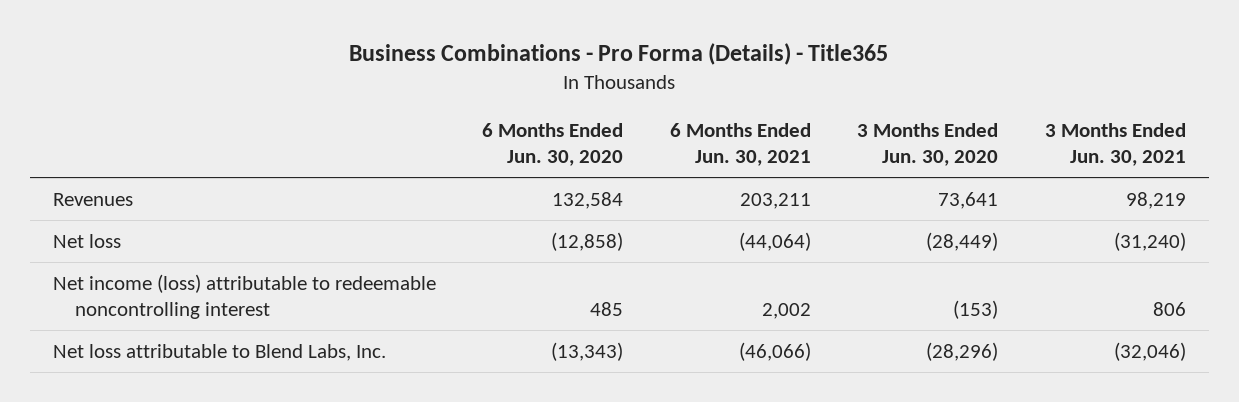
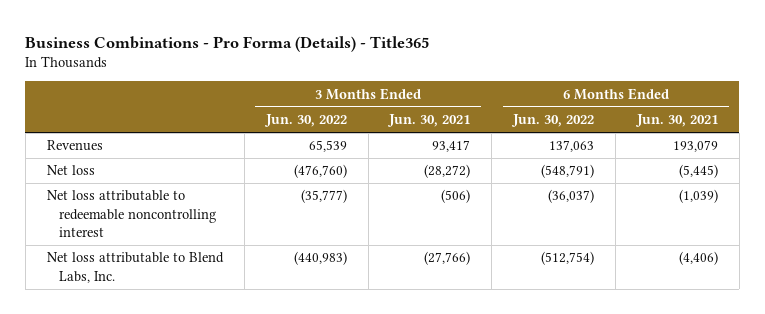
[482,122,624,166] 6 Months Ended Jun. 30, 2020 -> none
[857,122,999,166] 3 Months Ended Jun. 30, 2020 -> none
none -> [263,114,347,128] Jun. 30, 2022
none -> [511,114,595,128] Jun. 30, 2022
[739,192,811,209] 203,211 -> [673,140,719,153] 193,079
[1126,191,1187,209] 98,219 -> [432,140,471,153] 93,417
[738,231,811,251] (44,064) -> [679,164,719,179] (5,445)
[1114,231,1187,251] (31,240) -> [424,164,471,179] (28,272)
[52,273,436,319] Net income (loss) attributable to redeemable noncontrolling interest -> [46,190,217,237] Net loss attributable to redeemable noncontrolling interest
[761,302,811,319] 2,002 -> [679,189,719,204] (1,039)
[1153,301,1187,316] 806 -> [441,189,471,204] (506)
[738,341,811,361] (46,066) -> [679,251,719,266] (4,406)
[1114,341,1187,361] (32,046) -> [424,251,471,266] (27,766)

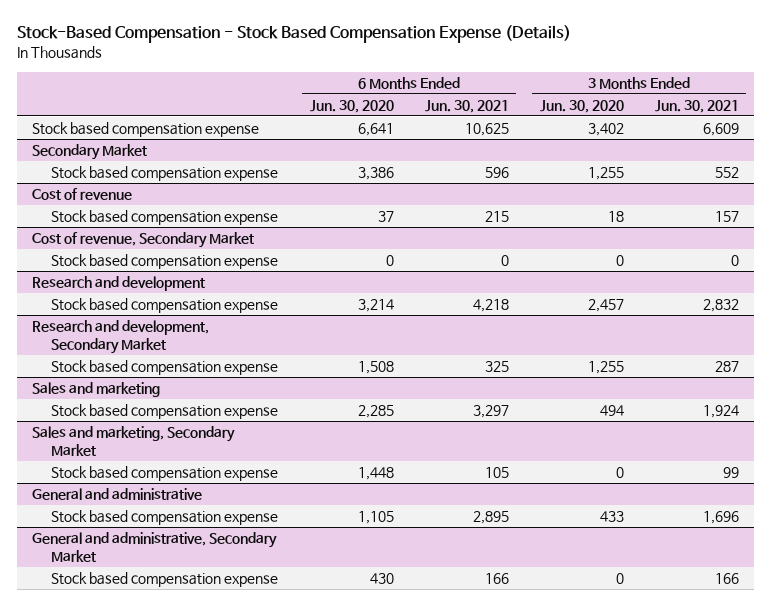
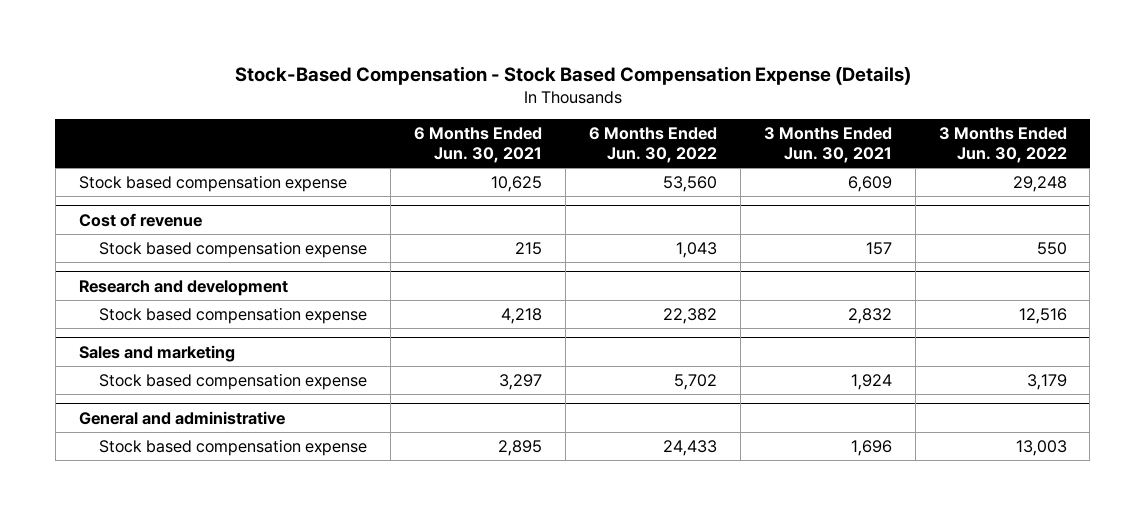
[309,99,394,113] Jun. 30, 2020 -> none
[539,99,624,113] Jun. 30, 2020 -> none
none -> [588,127,717,164] 6 Months Ended Jun. 30, 2022
none -> [938,127,1067,164] 3 Months Ended Jun. 30, 2022
[32,144,148,161] Secondary Market -> none
[51,166,279,182] Stock based compensation expense -> none
[32,232,255,249] Cost of revenue, Secondary Market -> none
[51,254,279,270] Stock based compensation expense -> none
[32,320,210,355] Research and development, Secondary Market -> none
[51,360,279,376] Stock based compensation expense -> none
[32,426,236,457] Sales and marketing, Secondary Market -> none
[51,466,279,482] Stock based compensation expense -> none
[32,532,278,563] General and administrative, Secondary Market -> none
[51,572,279,588] Stock based compensation expense -> none

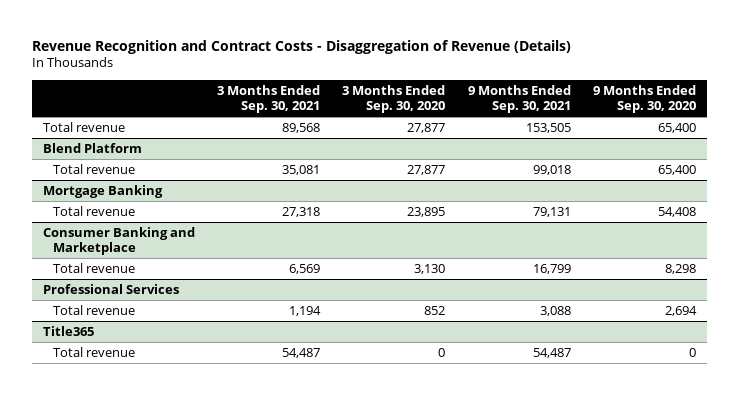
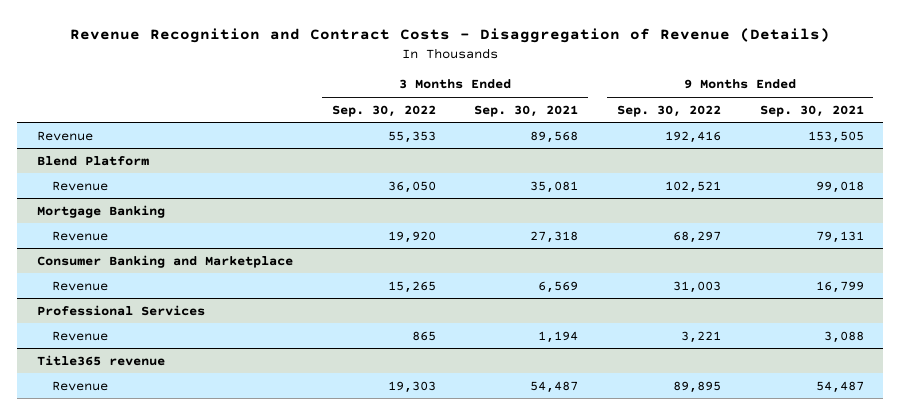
[342,84,446,113] 3 Months Ended Sep. 30, 2020 -> none
[593,84,697,113] 9 Months Ended Sep. 30, 2020 -> none
none -> [331,104,436,117] Sep. 30, 2022
none -> [616,104,721,117] Sep. 30, 2022
[42,122,125,133] Total revenue -> [36,130,93,141] Revenue
[53,164,136,175] Total revenue -> [51,180,108,191] Revenue
[53,206,136,217] Total revenue -> [51,230,108,241] Revenue
[53,263,136,274] Total revenue -> [51,280,108,291] Revenue
[53,305,136,316] Total revenue -> [51,330,108,341] Revenue
[42,326,94,337] Title365 -> [36,354,165,366] Title365 revenue
[53,347,136,358] Total revenue -> [51,380,108,391] Revenue

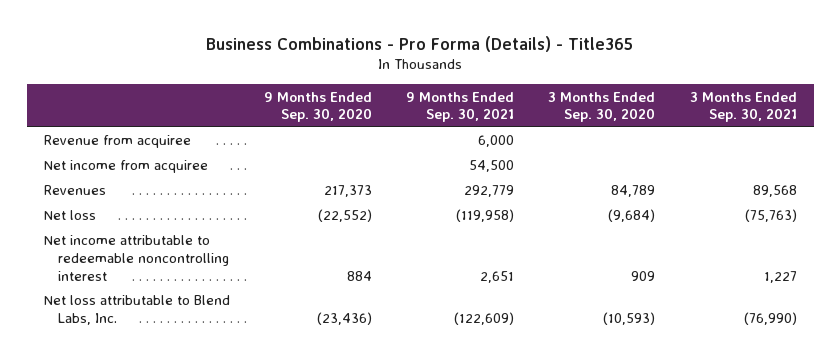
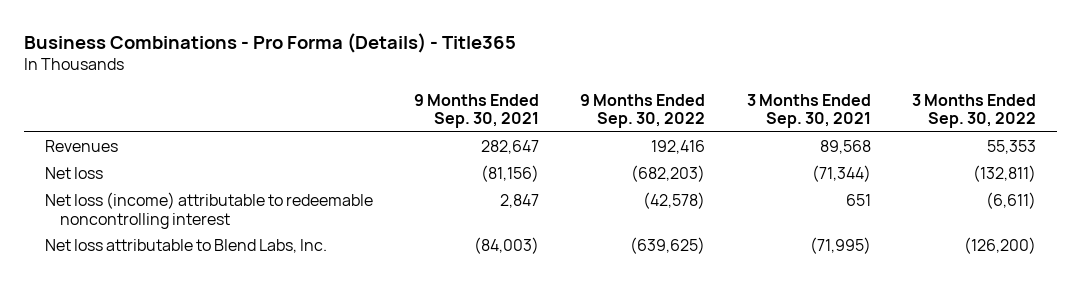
[264,91,373,123] 9 Months Ended Sep. 30, 2020 -> none
[548,91,656,123] 3 Months Ended Sep. 30, 2020 -> none
none -> [580,93,706,129] 9 Months Ended Sep. 30, 2022
none -> [911,93,1036,129] 3 Months Ended Sep. 30, 2022
[43,135,191,149] Revenue from acquiree -> none
[43,160,208,174] Net income from acquiree -> none
[464,185,515,198] 292,779 -> [480,140,539,155] 282,647
[456,209,515,223] (119,958) -> [480,165,539,183] (81,156)
[744,209,797,223] (75,763) -> [811,165,871,183] (71,344)
[43,235,229,281] Net income attributable to redeemable noncontrolling interest -> [44,192,373,229] Net loss (income) attributable to redeemable noncontrolling interest
[480,270,515,283] 2,651 -> [499,194,539,209] 2,847
[763,270,797,283] 1,227 -> [845,194,871,207] 651
[454,312,515,326] (122,609) -> [473,237,539,255] (84,003)
[743,312,797,326] (76,990) -> [809,237,871,255] (71,995)

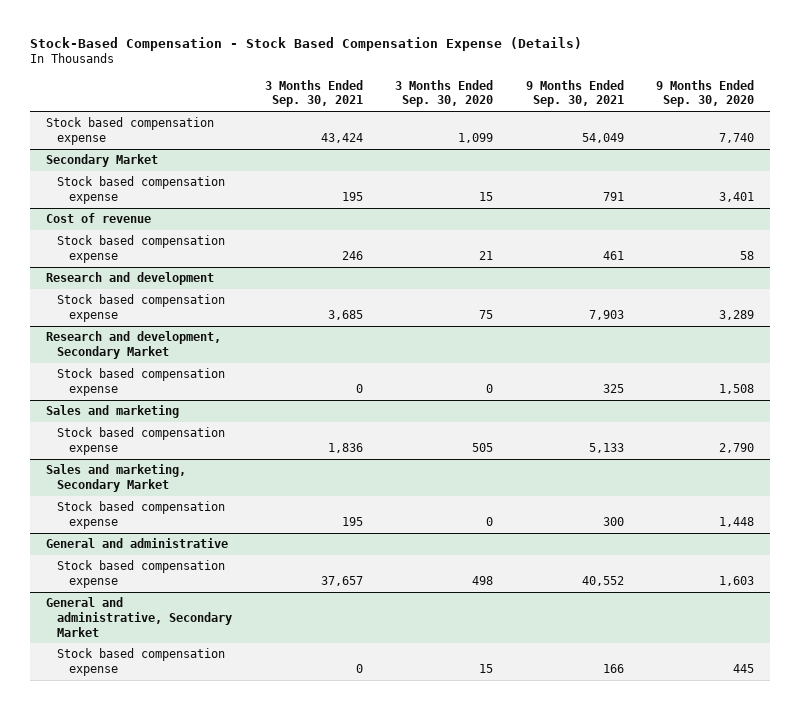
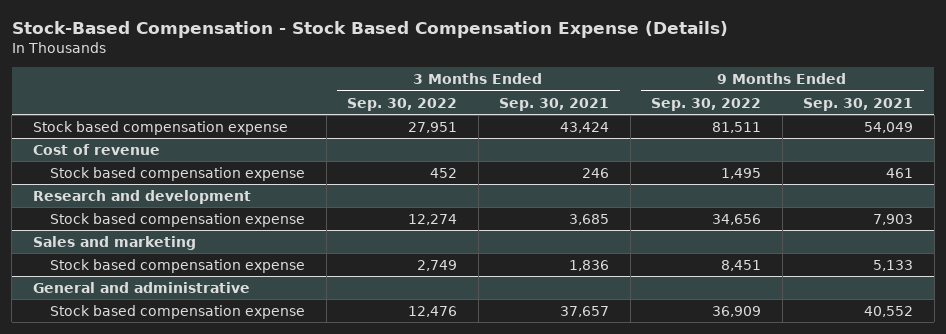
[395,79,494,108] 3 Months Ended Sep. 30, 2020 -> none
[656,79,755,108] 9 Months Ended Sep. 30, 2020 -> none
none -> [347,97,458,111] Sep. 30, 2022
none -> [651,97,762,111] Sep. 30, 2022
[46,154,159,168] Secondary Market -> none
[57,176,226,204] Stock based compensation expense -> none
[46,331,222,359] Research and development, Secondary Market -> none
[57,368,226,396] Stock based compensation expense -> none
[46,464,187,492] Sales and marketing, Secondary Market -> none
[57,501,226,529] Stock based compensation expense -> none
[46,597,233,637] General and administrative, Secondary Market -> none
[57,648,226,676] Stock based compensation expense -> none

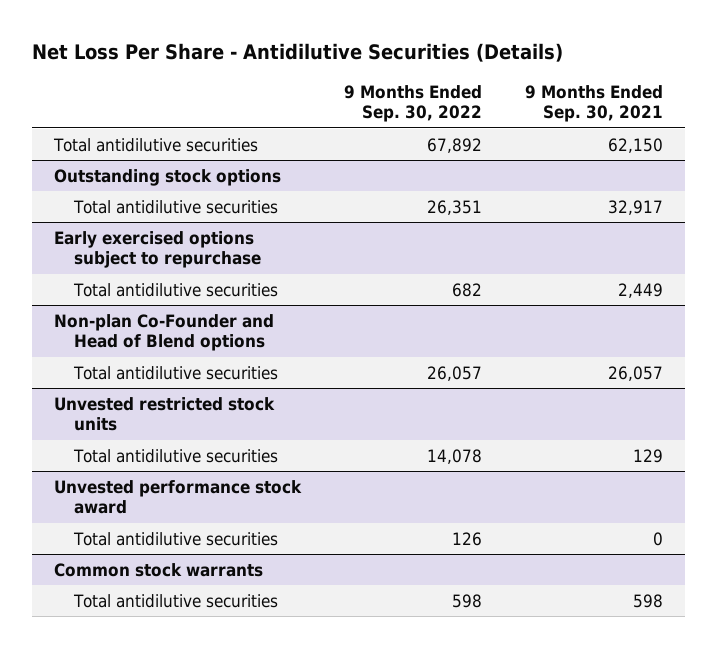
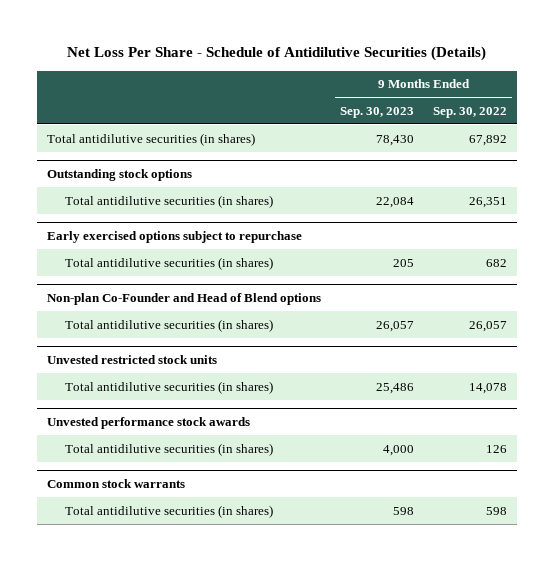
[32,42,564,62] Net Loss Per Share - Antidilutive Securities (Details) -> [67,46,487,62] Net Loss Per Share - Schedule of Antidilutive Securities (Details)
[525,85,664,123] 9 Months Ended Sep. 30, 2021 -> none
none -> [340,106,415,118] Sep. 30, 2023
[52,137,258,152] Total antidilutive securities -> [46,132,255,146] Total antidilutive securities (in shares)
[73,199,279,214] Total antidilutive securities -> [64,194,273,208] Total antidilutive securities (in shares)
[73,282,279,297] Total antidilutive securities -> [64,256,273,270] Total antidilutive securities (in shares)
[73,365,279,380] Total antidilutive securities -> [64,318,273,332] Total antidilutive securities (in shares)
[73,448,279,463] Total antidilutive securities -> [64,380,273,394] Total antidilutive securities (in shares)
[53,479,302,515] Unvested performance stock award -> [46,416,250,429] Unvested performance stock awards
[73,531,279,546] Total antidilutive securities -> [64,442,273,456] Total antidilutive securities (in shares)
[73,593,279,608] Total antidilutive securities -> [64,504,273,518] Total antidilutive securities (in shares)

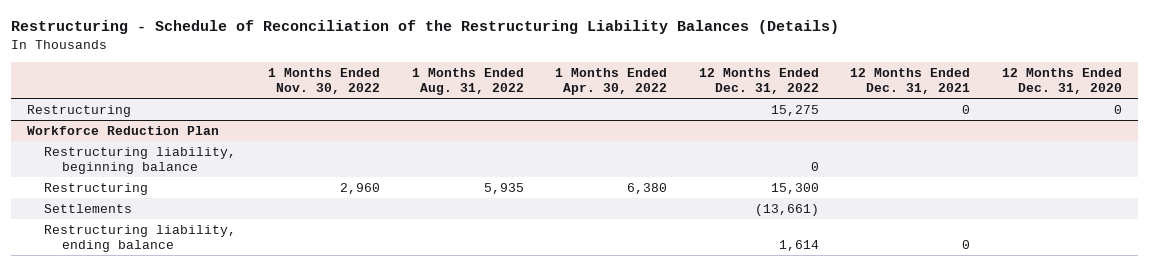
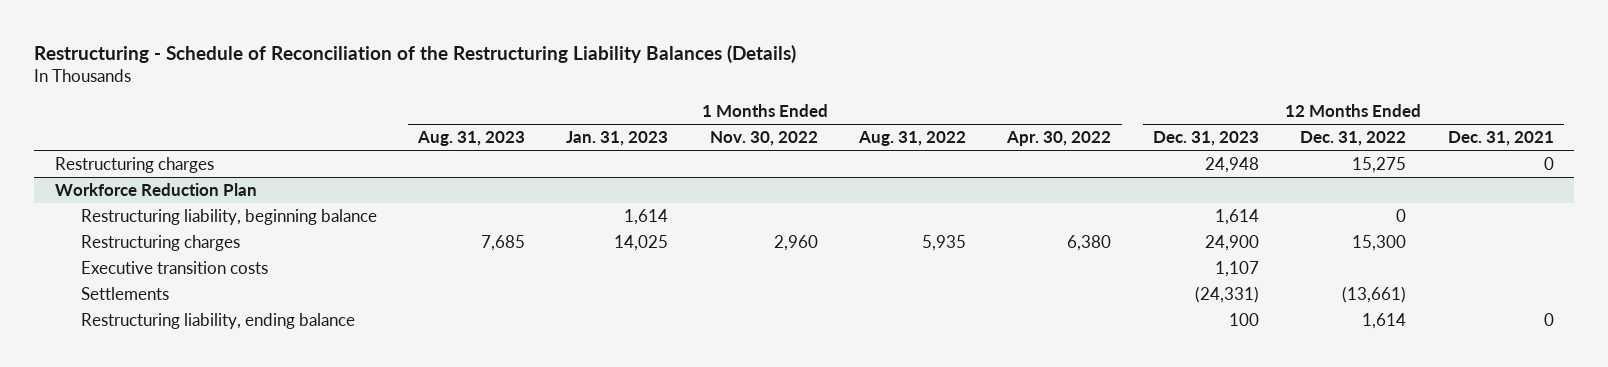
[1001,67,1122,95] 12 Months Ended Dec. 31, 2020 -> none
none -> [417,131,526,147] Aug. 31, 2023
none -> [566,131,669,147] Jan. 31, 2023
none -> [1152,131,1259,147] Dec. 31, 2023
[27,104,132,117] Restructuring -> [54,156,214,173] Restructuring charges
[44,182,149,195] Restructuring -> [80,234,240,251] Restructuring charges
none -> [80,260,268,274] Executive transition costs

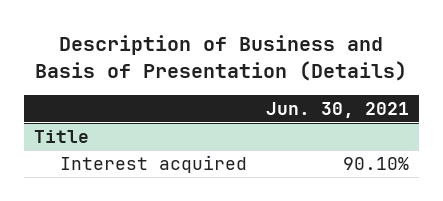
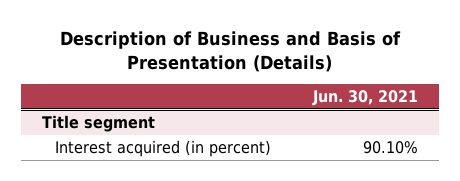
[33,129,89,143] Title -> [42,114,156,132] Title segment
[59,154,247,173] Interest acquired -> [55,139,272,157] Interest acquired (in percent)

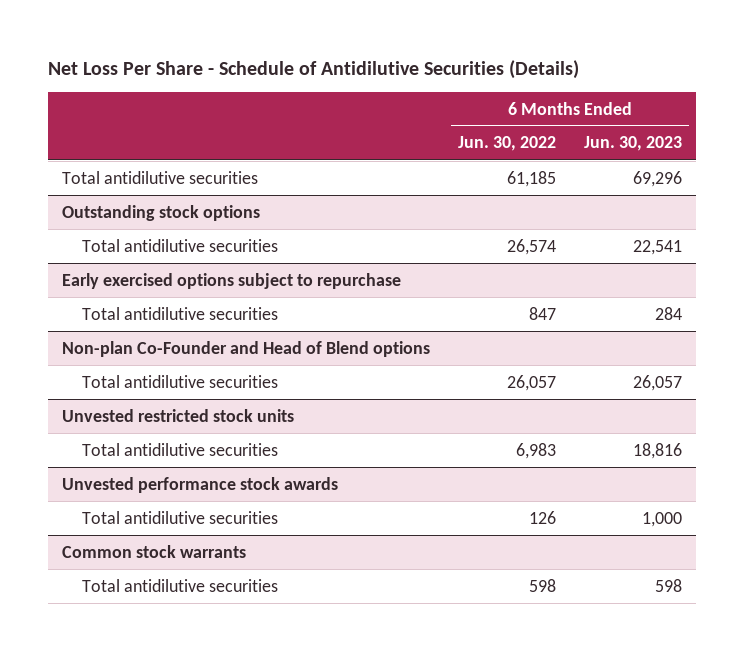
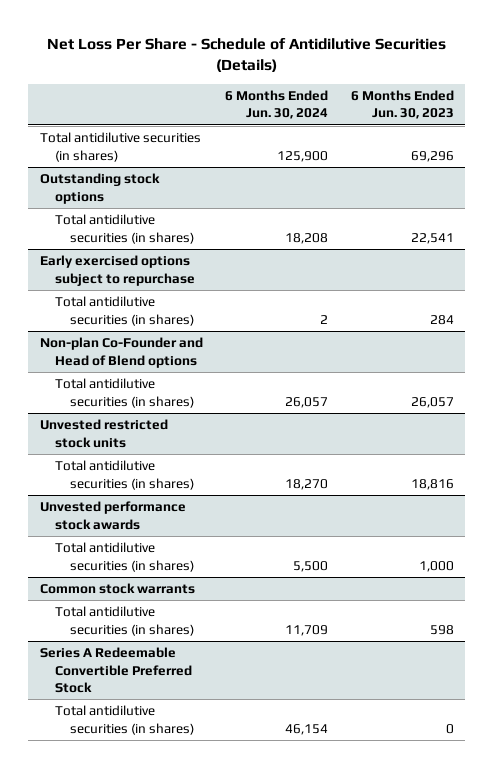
[457,136,556,152] Jun. 30, 2022 -> none
none -> [225,90,329,120] 6 Months Ended Jun. 30, 2024
[61,170,258,184] Total antidilutive securities -> [39,132,201,162] Total antidilutive securities (in shares)
[81,238,278,252] Total antidilutive securities -> [54,214,194,244] Total antidilutive securities (in shares)
[81,306,278,320] Total antidilutive securities -> [54,296,194,326] Total antidilutive securities (in shares)
[81,374,278,388] Total antidilutive securities -> [54,378,194,408] Total antidilutive securities (in shares)
[81,442,278,456] Total antidilutive securities -> [54,460,194,490] Total antidilutive securities (in shares)
[81,510,278,524] Total antidilutive securities -> [54,542,194,572] Total antidilutive securities (in shares)
[81,578,278,592] Total antidilutive securities -> [54,606,194,636] Total antidilutive securities (in shares)
none -> [39,647,192,693] Series A Redeemable Convertible Preferred Stock
none -> [54,705,194,735] Total antidilutive securities (in shares)

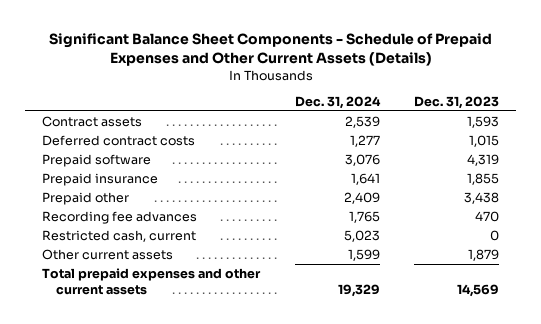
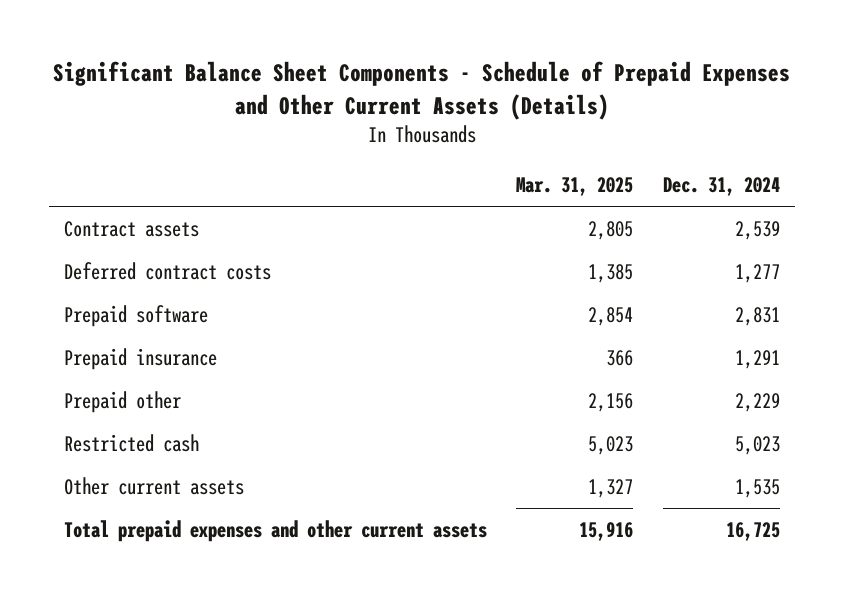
[414,95,500,109] Dec. 31, 2023 -> none
none -> [516,176,634,196] Mar. 31, 2025
[42,210,198,224] Recording fee advances -> none
[344,153,380,166] 3,076 -> [735,306,781,326] 2,831
[350,172,380,185] 1,641 -> [735,349,781,369] 1,291
[343,191,380,204] 2,409 -> [735,392,781,412] 2,229
[42,229,197,242] Restricted cash, current -> [63,433,199,452] Restricted cash
[347,248,380,261] 1,599 -> [735,478,781,498] 1,535
[337,283,380,297] 19,329 -> [726,521,781,541] 16,725

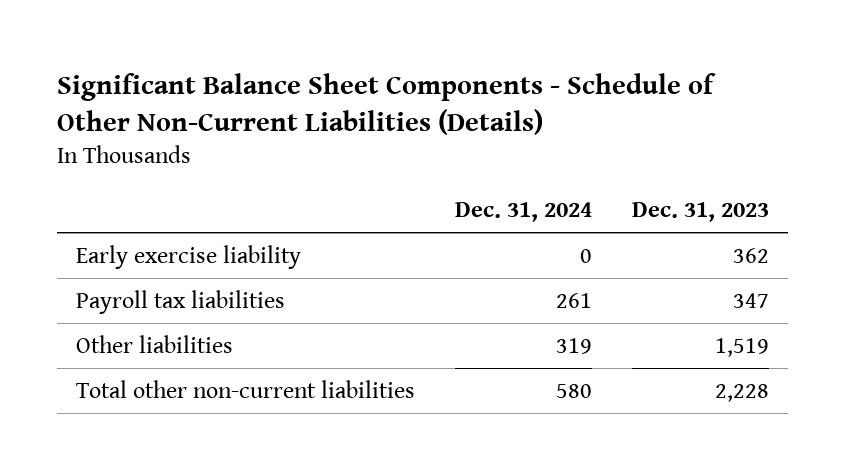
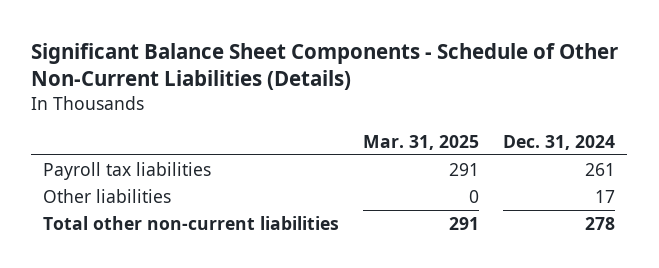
[631,202,769,223] Dec. 31, 2023 -> none
none -> [363,134,480,150] Mar. 31, 2025
[76,244,302,269] Early exercise liability -> none
[556,337,593,354] 319 -> [595,189,616,203] 17
[556,383,593,398] 580 -> [585,216,616,230] 278

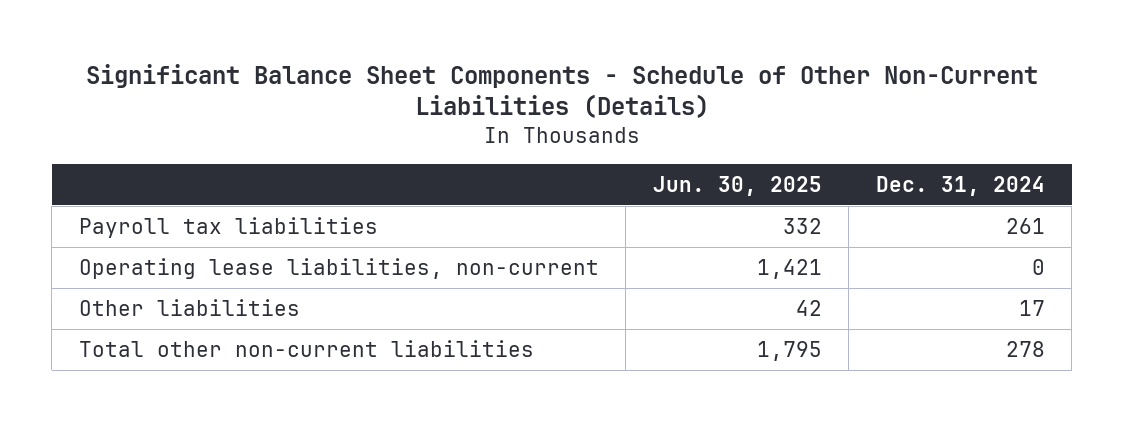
[363,134,480,150] Mar. 31, 2025 -> none
none -> [652,175,822,196] Jun. 30, 2025
none -> [78,257,599,279] Operating lease liabilities, non-current

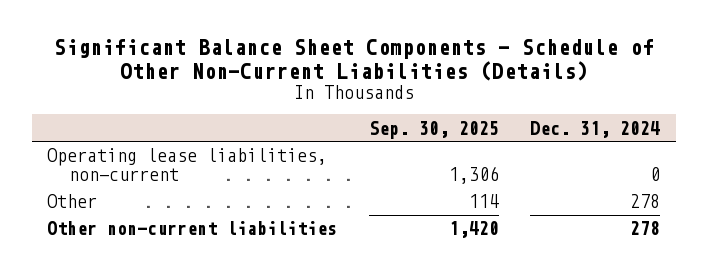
[652,175,822,196] Jun. 30, 2025 -> none
none -> [368,120,499,139] Sep. 30, 2025
[78,216,378,238] Payroll tax liabilities -> none
[78,298,300,316] Other liabilities -> [47,194,98,209] Other
[1018,299,1045,316] 17 -> [630,194,661,209] 278
[78,339,534,357] Total other non-current liabilities -> [47,221,338,236] Other non-current liabilities

